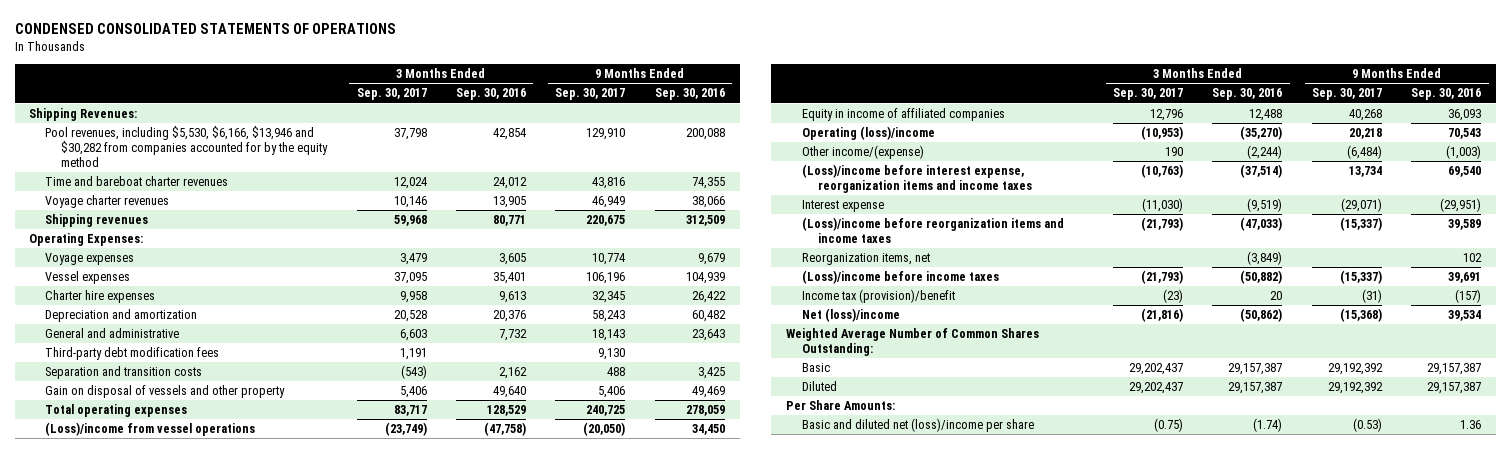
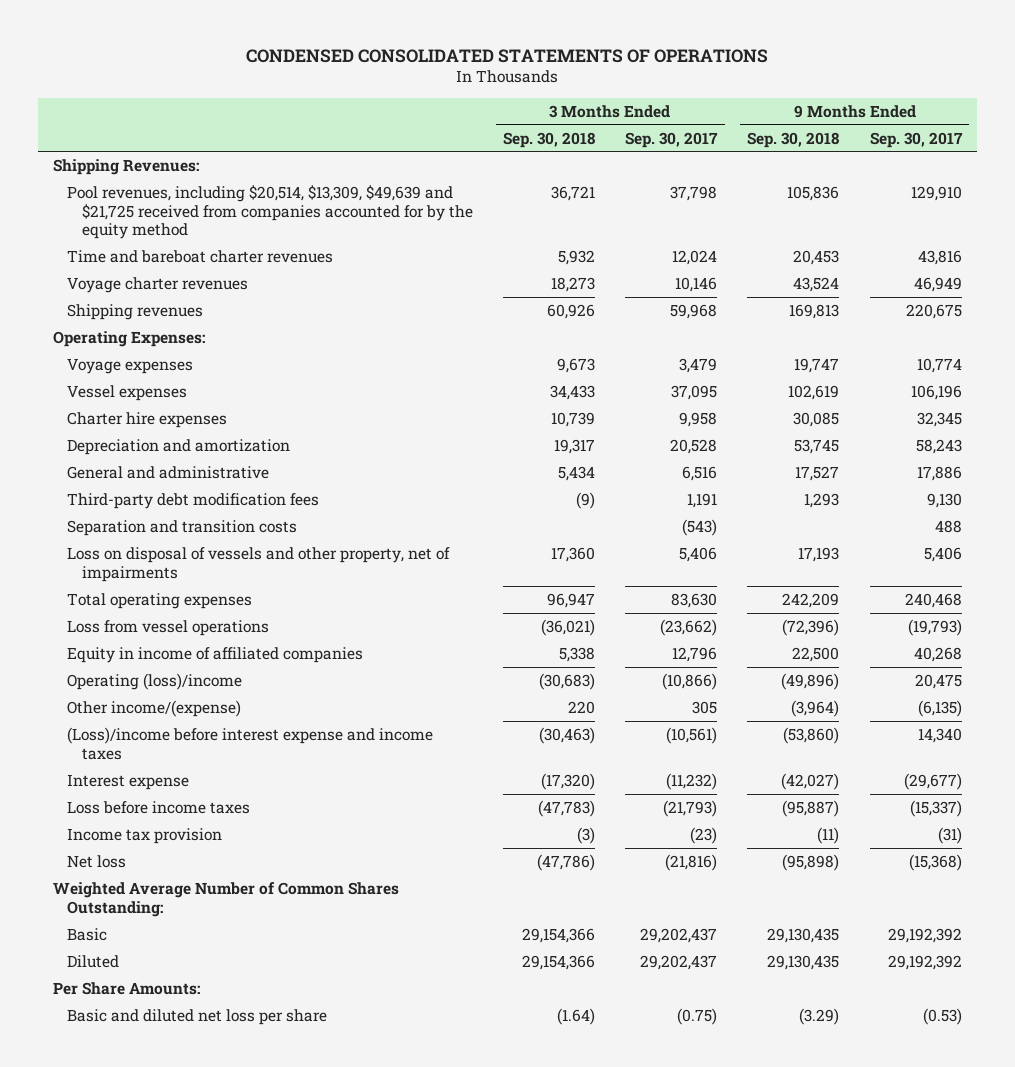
[456,88,527,101] Sep. 30, 2016 -> none
[654,88,725,101] Sep. 30, 2016 -> none
none -> [503,131,596,148] Sep. 30, 2018
none -> [747,131,840,148] Sep. 30, 2018
[45,126,329,167] Pool revenues, including $5,530, $6,166, $13,946 and $30,282 from companies accounted for by the equity method -> [67,184,473,240] Pool revenues, including $20,514, $13,309, $49,639 and $21,725 received from companies accounted for by the equity method
[399,329,427,342] 6,603 -> [682,465,718,481] 6,516
[592,329,626,342] 18,143 -> [916,465,962,481] 17,886
[45,385,286,399] Gain on disposal of vessels and other property -> [67,546,451,582] Loss on disposal of vessels and other property, net of impairments
[393,405,427,417] 83,717 -> [671,592,718,608] 83,630
[586,405,626,417] 240,725 -> [904,592,962,608] 240,468
[45,422,256,437] (Loss)/income from vessel operations -> [67,619,270,636] Loss from vessel operations
[384,422,427,437] (23,749) -> [660,618,718,636] (23,662)
[583,422,626,437] (20,050) -> [907,618,962,636] (19,793)
[801,217,1064,243] (Loss)/income before reorganization items and income taxes -> none
[801,253,930,266] Reorganization items, net -> none
[1141,126,1184,141] (10,953) -> [662,672,718,690] (10,866)
[1348,128,1382,140] 20,218 -> [914,673,962,689] 20,475
[1165,147,1184,157] 190 -> [692,700,718,714] 305
[1346,145,1382,160] (6,484) -> [917,699,962,717] (6,135)
[801,164,1032,193] (Loss)/income before interest expense, reorganization items and income taxes -> [67,726,434,760] (Loss)/income before interest expense and income taxes
[1141,164,1184,179] (10,763) -> [666,726,718,744] (10,561)
[1348,166,1382,178] 13,734 -> [917,727,962,743] 14,340
[1142,198,1184,213] (11,030) -> [666,772,718,790] (11,232)
[1340,198,1382,213] (29,071) -> [903,772,962,790] (29,677)
[801,270,999,285] (Loss)/income before income taxes -> [67,800,251,814] Loss before income taxes
[801,289,955,304] Income tax (provision)/benefit -> [67,827,223,844] Income tax provision
[801,308,900,323] Net (loss)/income -> [67,854,127,868] Net loss
[801,418,1034,433] Basic and diluted net (loss)/income per share -> [67,1008,328,1025] Basic and diluted net loss per share

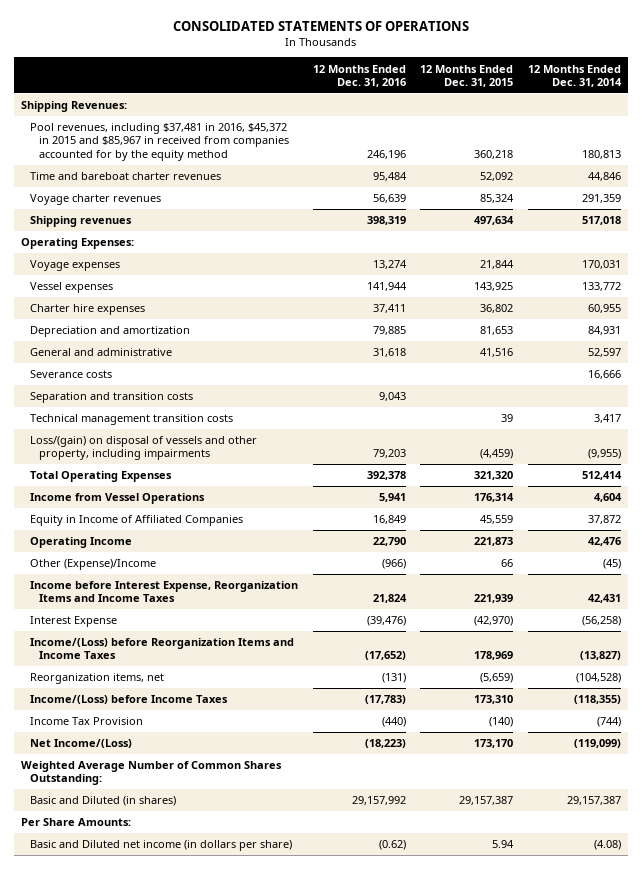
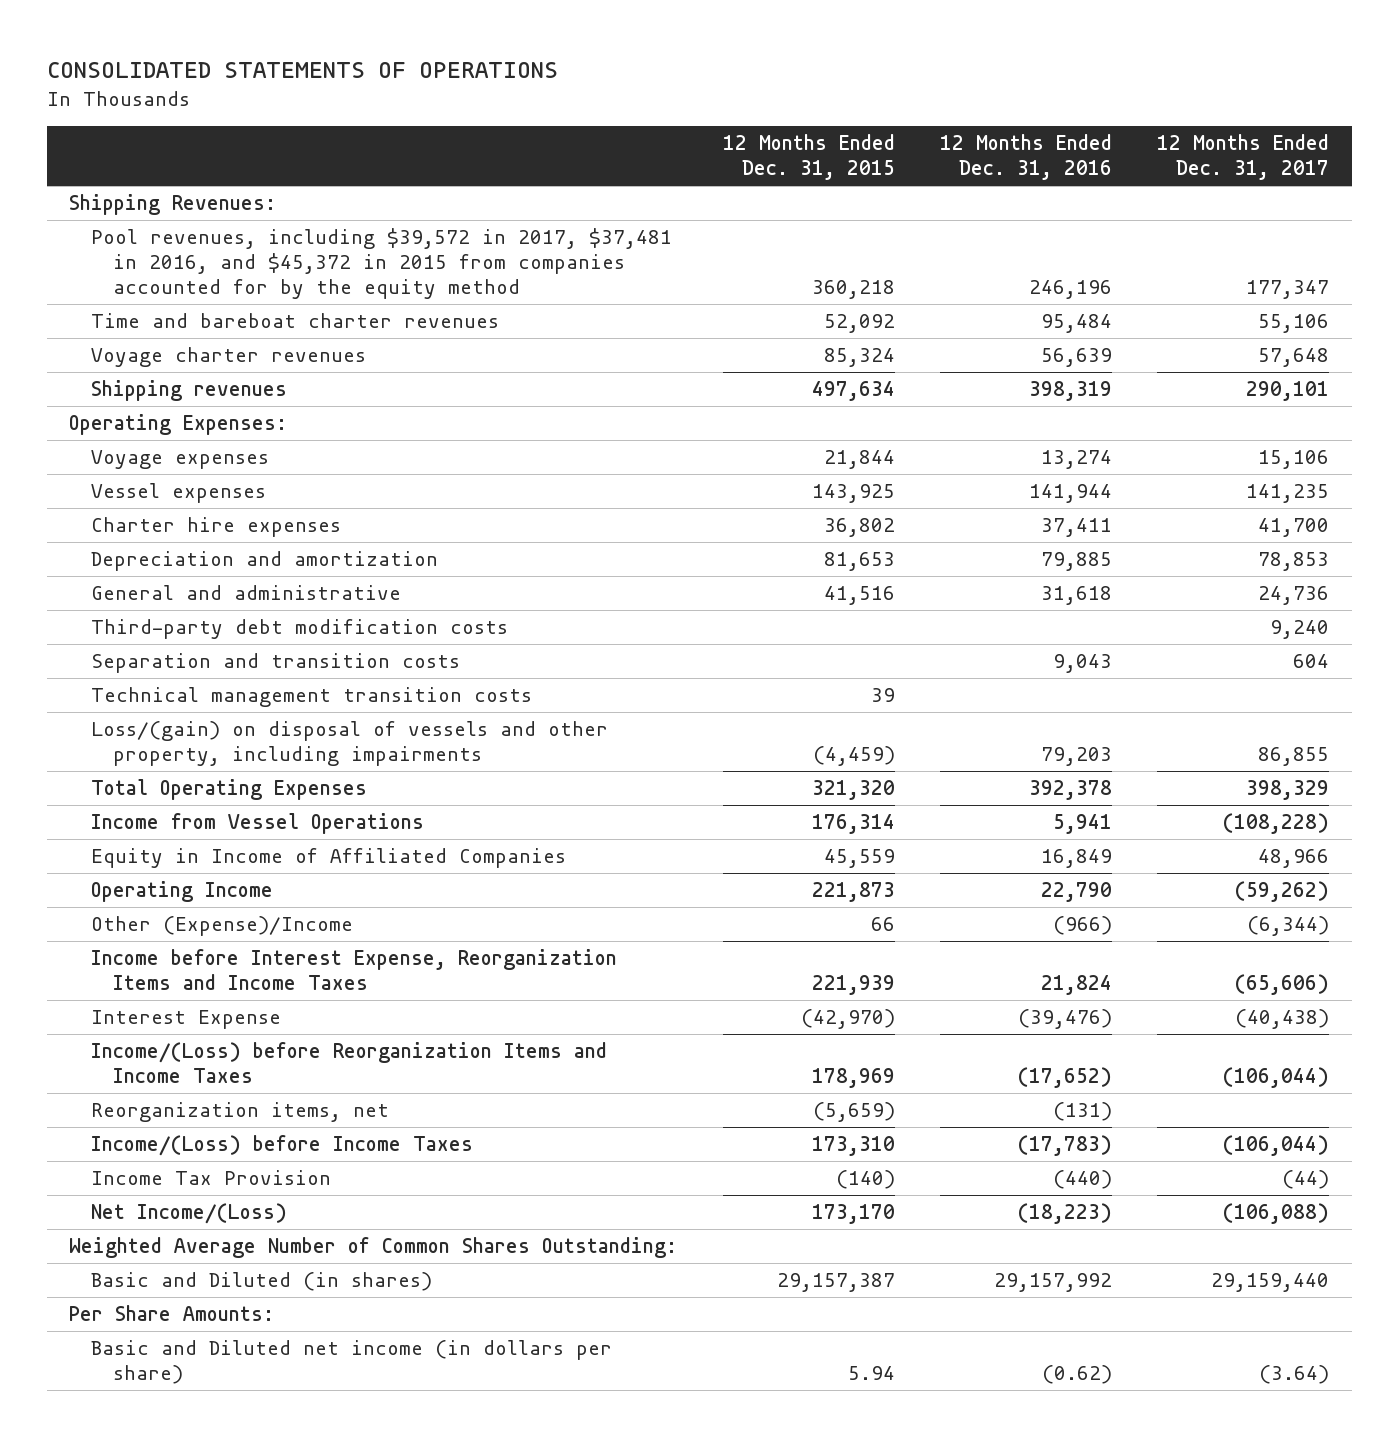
[527,64,622,87] 12 Months Ended Dec. 31, 2014 -> none
none -> [1157,134,1330,181] 12 Months Ended Dec. 31, 2017
[30,123,290,161] Pool revenues, including $37,481 in 2016, $45,372 in 2015 and $85,967 in received from companies accounted for by the equity method -> [91,227,673,300] Pool revenues, including $39,572 in 2017, $37,481 in 2016, and $45,372 in 2015 from companies accounted for by the equity method
[30,370,113,379] Severance costs -> none
none -> [91,618,509,639] Third-party debt modification costs

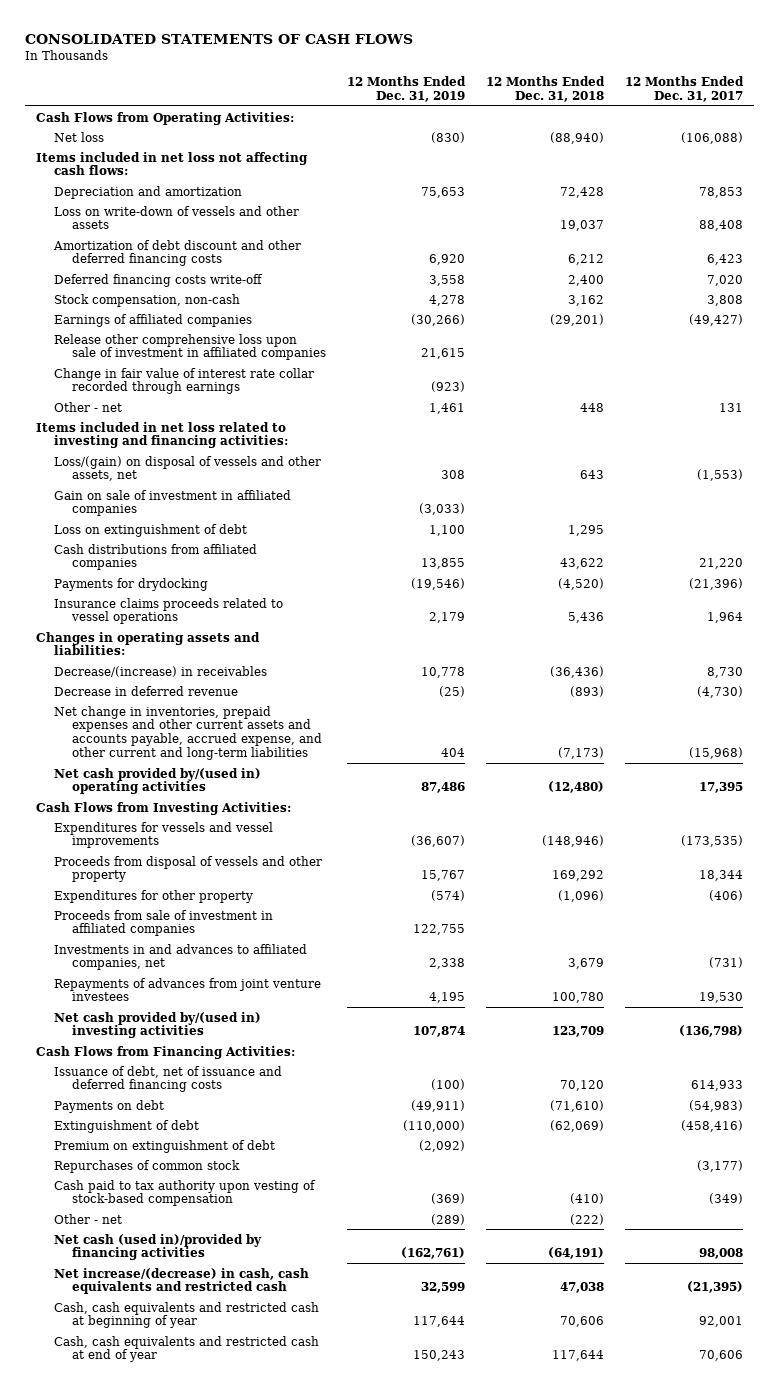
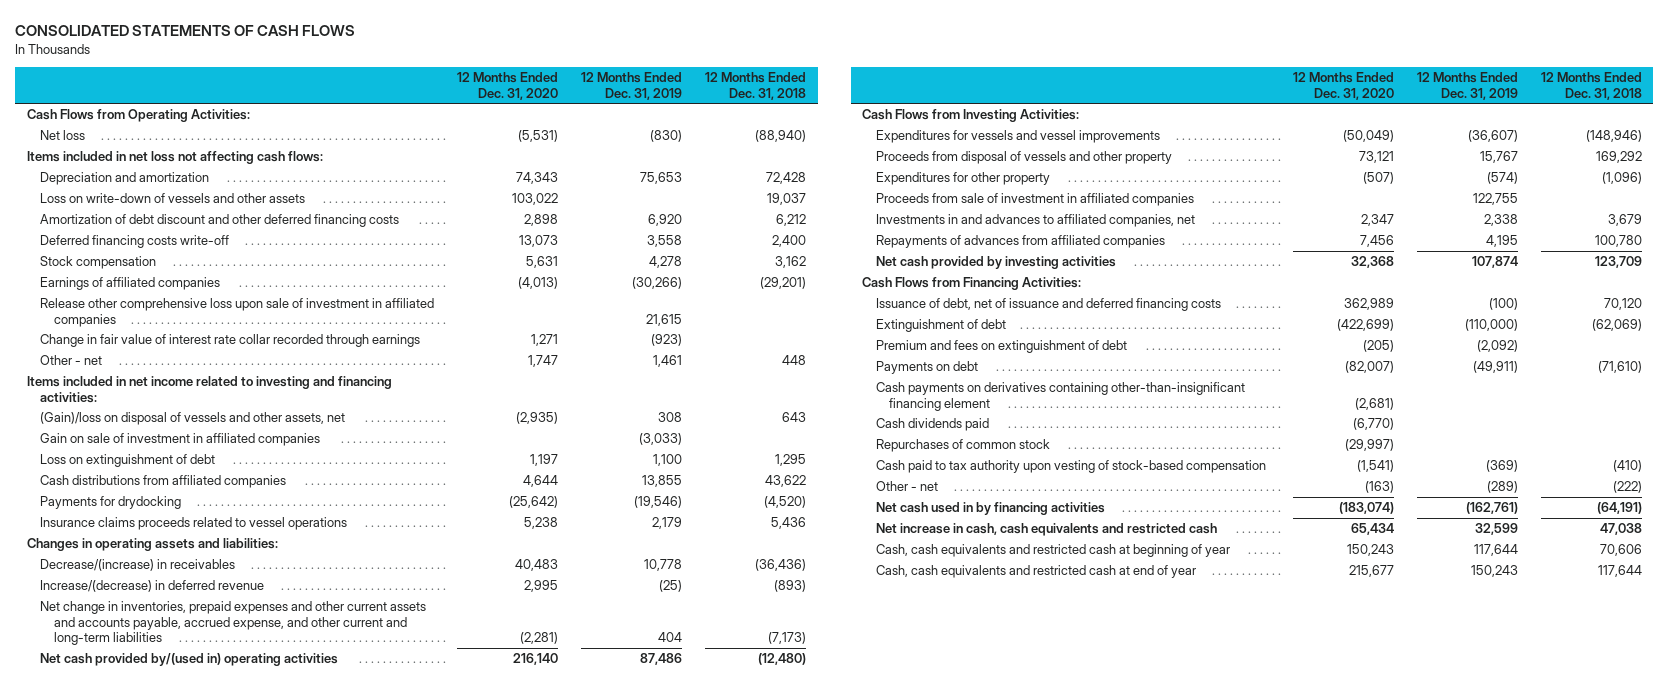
[625,76,745,102] 12 Months Ended Dec. 31, 2017 -> none
none -> [457,72,559,100] 12 Months Ended Dec. 31, 2020
[53,293,240,307] Stock compensation, non-cash -> [40,256,157,270] Stock compensation
[35,421,288,449] Items included in net loss related to investing and financing activities: -> [26,376,392,403] Items included in net income related to investing and financing activities:
[53,455,321,482] Loss/(gain) on disposal of vessels and other assets, net -> [40,412,346,426] (Gain)/loss on disposal of vessels and other assets, net
[53,685,238,696] Decrease in deferred revenue -> [40,580,265,593] Increase/(decrease) in deferred revenue
[53,977,321,1002] Repayments of advances from joint venture investees -> [875,235,1165,249] Repayments of advances from affiliated companies
[53,1011,261,1039] Net cash provided by/(used in) investing activities -> [875,256,1116,270] Net cash provided by investing activities
[53,1139,275,1153] Premium on extinguishment of debt -> [875,340,1127,354] Premium and fees on extinguishment of debt
[53,1099,164,1113] Payments on debt -> [875,361,978,375] Payments on debt
none -> [875,382,1245,411] Cash payments on derivatives containing other-than-insignificant financing element
none -> [875,418,989,432] Cash dividends paid
[53,1233,262,1261] Net cash (used in)/provided by financing activities -> [875,502,1105,516] Net cash used in by financing activities
[53,1267,309,1295] Net increase/(decrease) in cash, cash equivalents and restricted cash -> [875,523,1217,537] Net increase in cash, cash equivalents and restricted cash

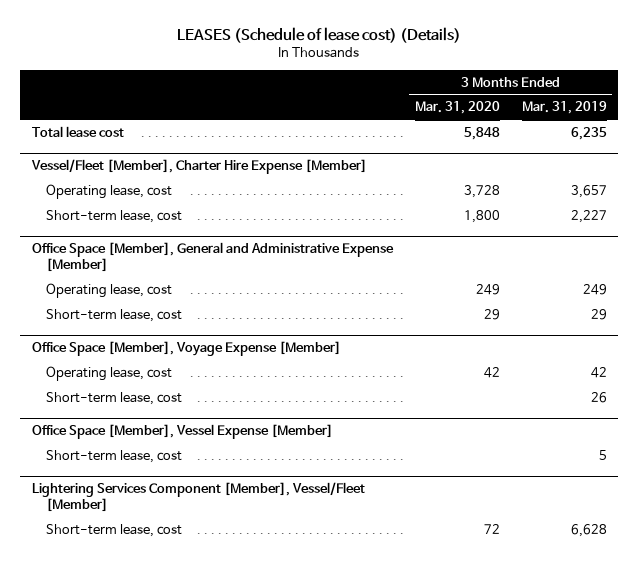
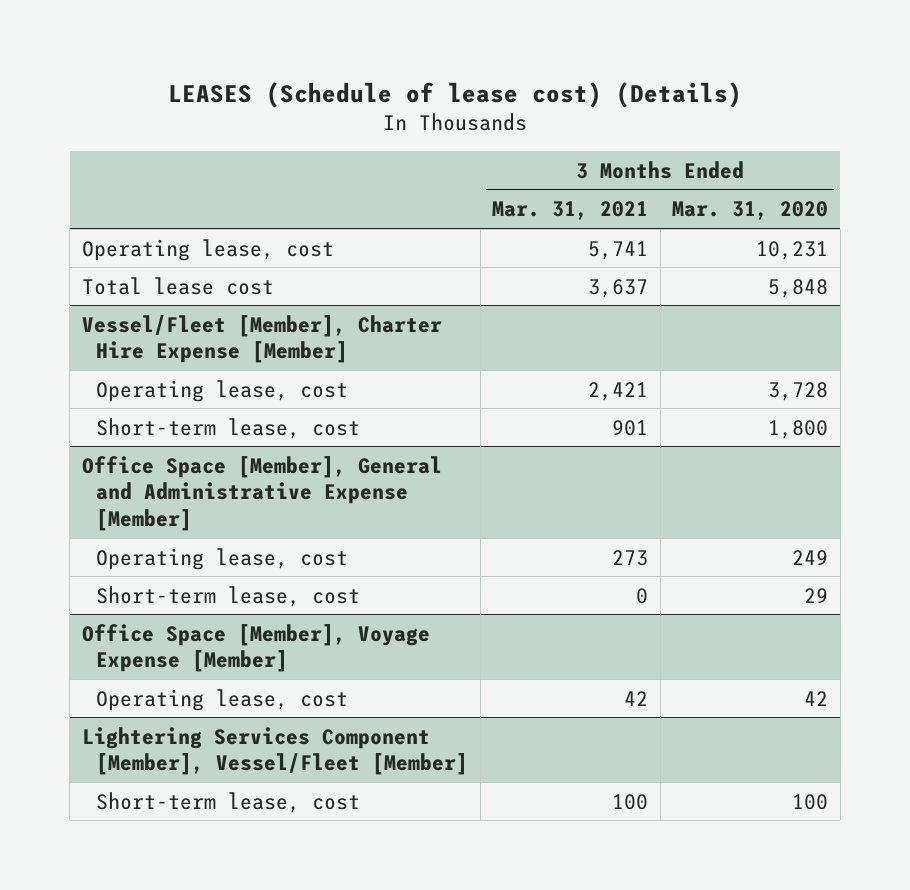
[521,101,607,115] Mar. 31, 2019 -> none
none -> [492,201,649,221] Mar. 31, 2021
none -> [81,238,334,261] Operating lease, cost
[46,391,183,405] Short-term lease, cost -> none
[31,424,333,440] Office Space [Member], Vessel Expense [Member] -> none
[46,449,183,463] Short-term lease, cost -> none
[483,523,500,534] 72 -> [792,793,829,810] 100

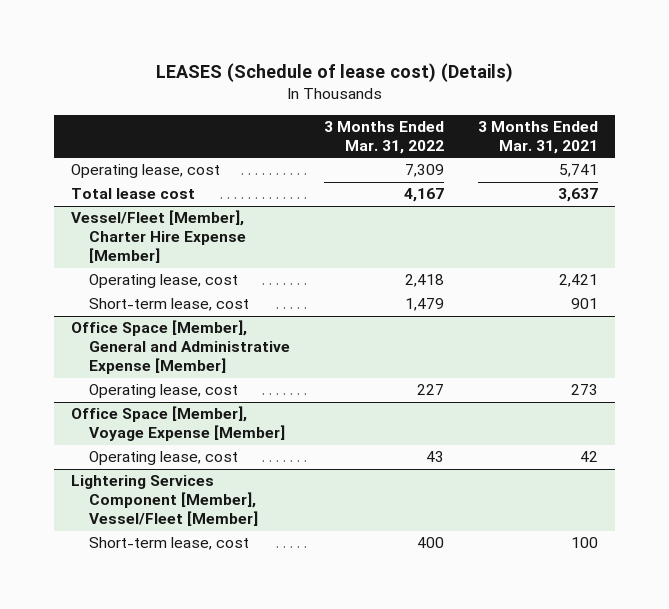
[672,201,829,221] Mar. 31, 2020 -> none
none -> [324,120,445,154] 3 Months Ended Mar. 31, 2022
[96,585,361,607] Short-term lease, cost -> none

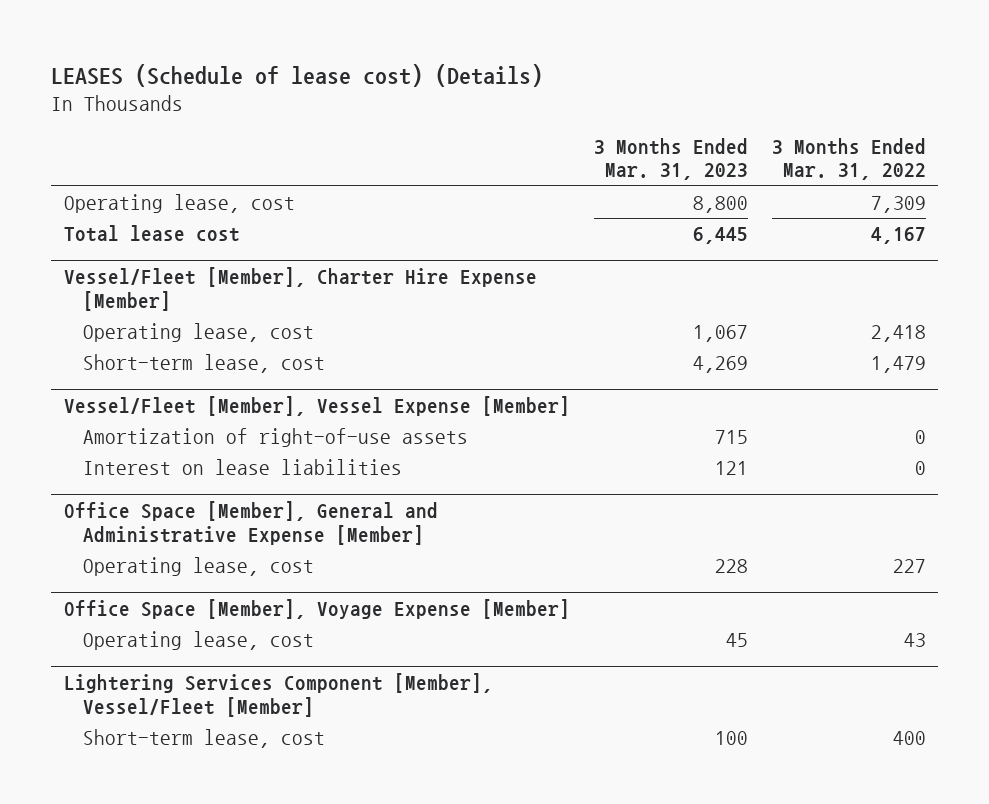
[478,120,599,154] 3 Months Ended Mar. 31, 2021 -> none
none -> [593,137,748,181] 3 Months Ended Mar. 31, 2023
none -> [63,396,570,417] Vessel/Fleet [Member], Vessel Expense [Member]
none -> [82,428,468,448] Amortization of right-of-use assets
none -> [82,459,402,476] Interest on lease liabilities

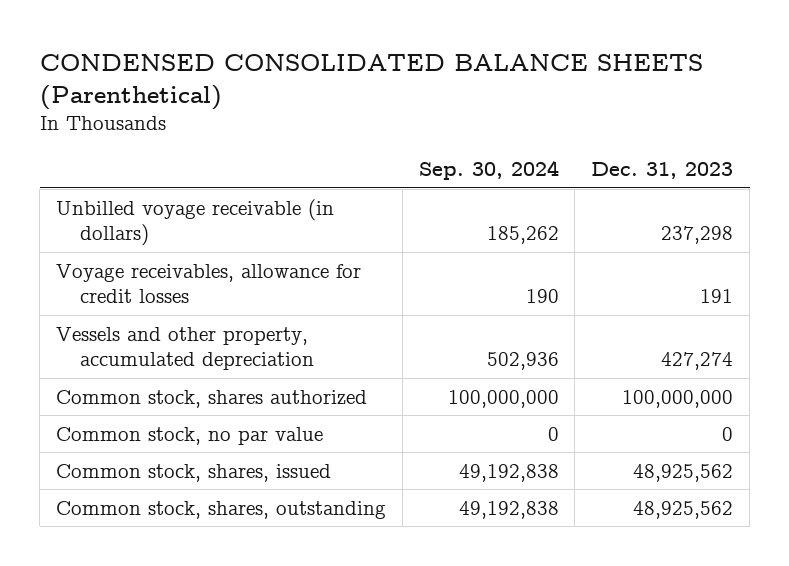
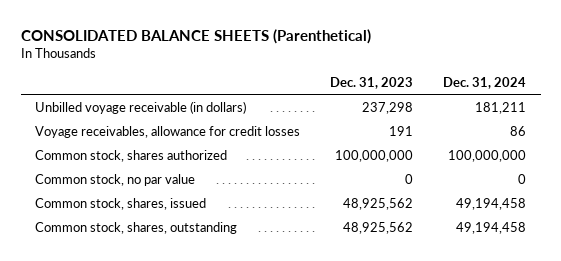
[39,54,703,110] CONDENSED CONSOLIDATED BALANCE SHEETS (Parenthetical) -> [20,28,371,44] CONSOLIDATED BALANCE SHEETS (Parenthetical)
[418,160,559,181] Sep. 30, 2024 -> none
none -> [442,77,526,90] Dec. 31, 2024
[55,326,314,371] Vessels and other property, accumulated depreciation -> none

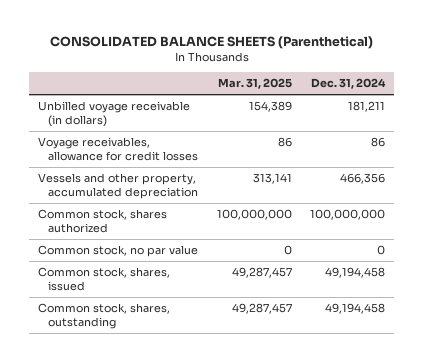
[330,77,414,90] Dec. 31, 2023 -> none
none -> [217,78,292,90] Mar. 31, 2025
none -> [38,173,198,199] Vessels and other property, accumulated depreciation

